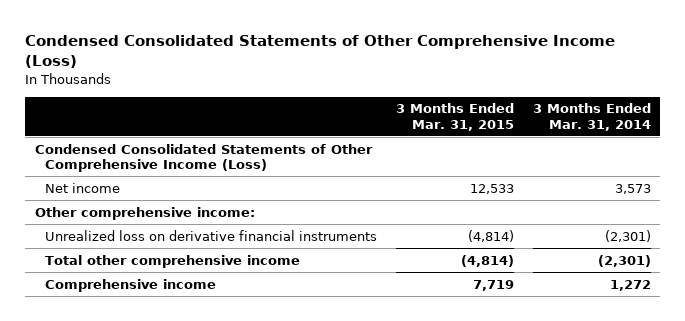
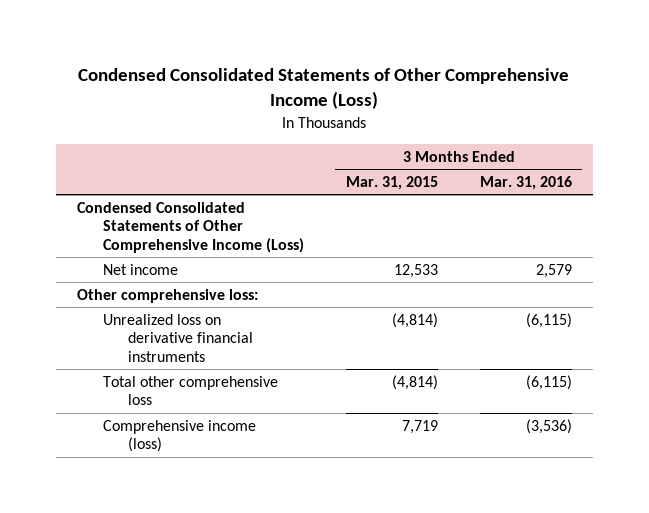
[532,103,651,131] 3 Months Ended Mar. 31, 2014 -> none
none -> [479,176,572,191] Mar. 31, 2016
[34,206,255,220] Other comprehensive income: -> [76,288,258,303] Other comprehensive loss:
[44,254,300,268] Total other comprehensive income -> [102,375,278,406] Total other comprehensive loss
[44,278,216,292] Comprehensive income -> [102,419,256,453] Comprehensive income (loss)

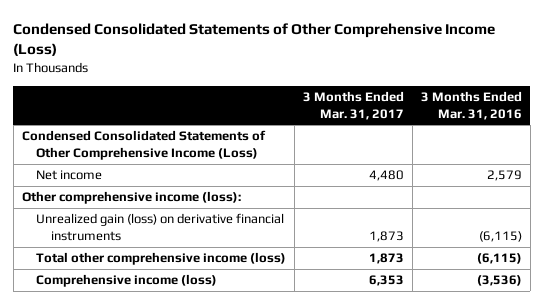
[345,176,438,191] Mar. 31, 2015 -> none
none -> [303,90,405,120] 3 Months Ended Mar. 31, 2017
[76,288,258,303] Other comprehensive loss: -> [21,191,241,205] Other comprehensive income (loss):
[102,313,254,363] Unrealized loss on derivative financial instruments -> [36,213,285,242] Unrealized gain (loss) on derivative financial instruments
[102,375,278,406] Total other comprehensive loss -> [36,252,287,266] Total other comprehensive income (loss)

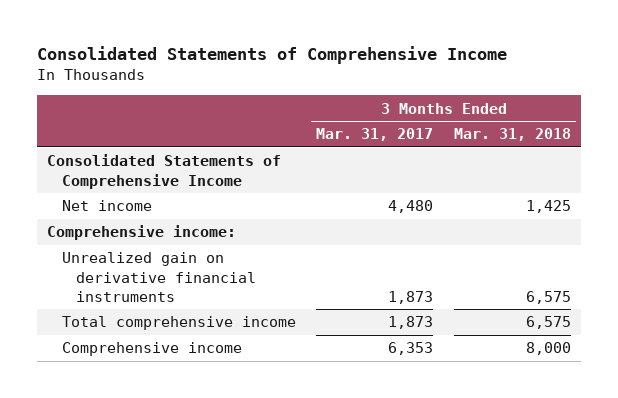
[13,22,496,57] Condensed Consolidated Statements of Other Comprehensive Income (Loss) -> [37,46,508,65] Consolidated Statements of Comprehensive Income
[420,90,522,120] 3 Months Ended Mar. 31, 2016 -> none
none -> [453,128,571,142] Mar. 31, 2018
[21,130,266,161] Condensed Consolidated Statements of Other Comprehensive Income (Loss) -> [47,154,282,189] Consolidated Statements of Comprehensive Income
[21,191,241,205] Other comprehensive income (loss): -> [47,225,237,241] Comprehensive income:
[36,213,285,242] Unrealized gain (loss) on derivative financial instruments -> [61,252,257,302] Unrealized gain on derivative financial instruments
[36,252,287,266] Total other comprehensive income (loss) -> [61,316,296,331] Total comprehensive income
[36,274,218,288] Comprehensive income (loss) -> [61,342,242,357] Comprehensive income

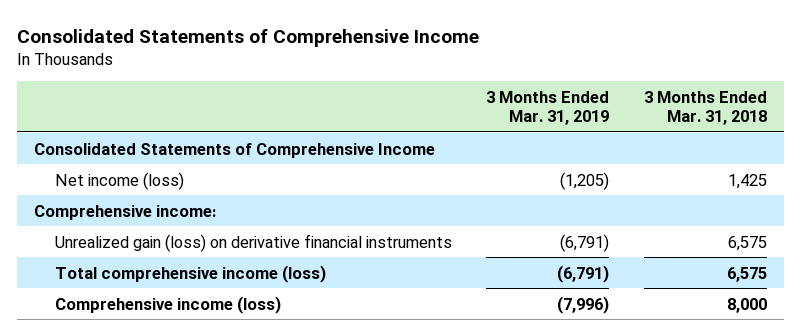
[316,128,434,142] Mar. 31, 2017 -> none
none -> [486,90,610,125] 3 Months Ended Mar. 31, 2019
[61,200,152,212] Net income -> [55,171,185,190] Net income (loss)
[61,252,257,302] Unrealized gain on derivative financial instruments -> [55,233,453,252] Unrealized gain (loss) on derivative financial instruments
[61,316,296,331] Total comprehensive income -> [55,264,327,283] Total comprehensive income (loss)
[61,342,242,357] Comprehensive income -> [55,295,282,314] Comprehensive income (loss)

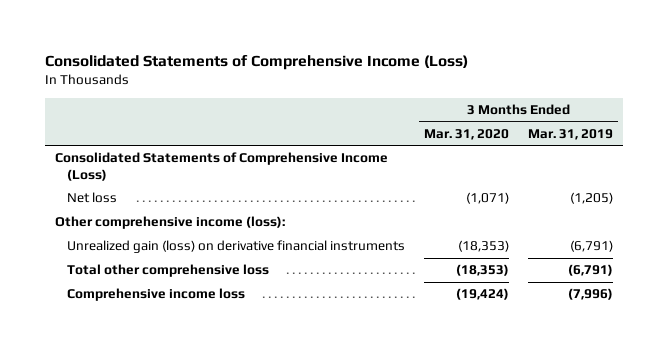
[17,28,480,47] Consolidated Statements of Comprehensive Income -> [45,55,469,71] Consolidated Statements of Comprehensive Income (Loss)
[643,90,767,125] 3 Months Ended Mar. 31, 2018 -> none
none -> [424,128,510,140] Mar. 31, 2020
[34,142,436,158] Consolidated Statements of Comprehensive Income -> [54,152,388,181] Consolidated Statements of Comprehensive Income (Loss)
[55,171,185,190] Net income (loss) -> [67,192,118,204] Net loss
[34,204,217,220] Comprehensive income: -> [54,216,285,230] Other comprehensive income (loss):
[55,264,327,283] Total comprehensive income (loss) -> [67,264,270,278] Total other comprehensive loss
[55,295,282,314] Comprehensive income (loss) -> [67,288,246,302] Comprehensive income loss

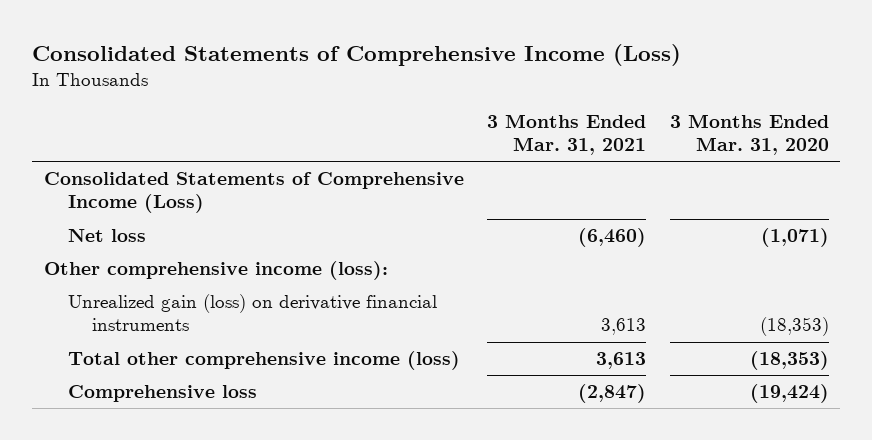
[528,128,614,140] Mar. 31, 2019 -> none
none -> [487,113,647,155] 3 Months Ended Mar. 31, 2021
[67,264,270,278] Total other comprehensive loss -> [67,351,460,371] Total other comprehensive income (loss)
[67,288,246,302] Comprehensive income loss -> [67,385,257,403] Comprehensive loss

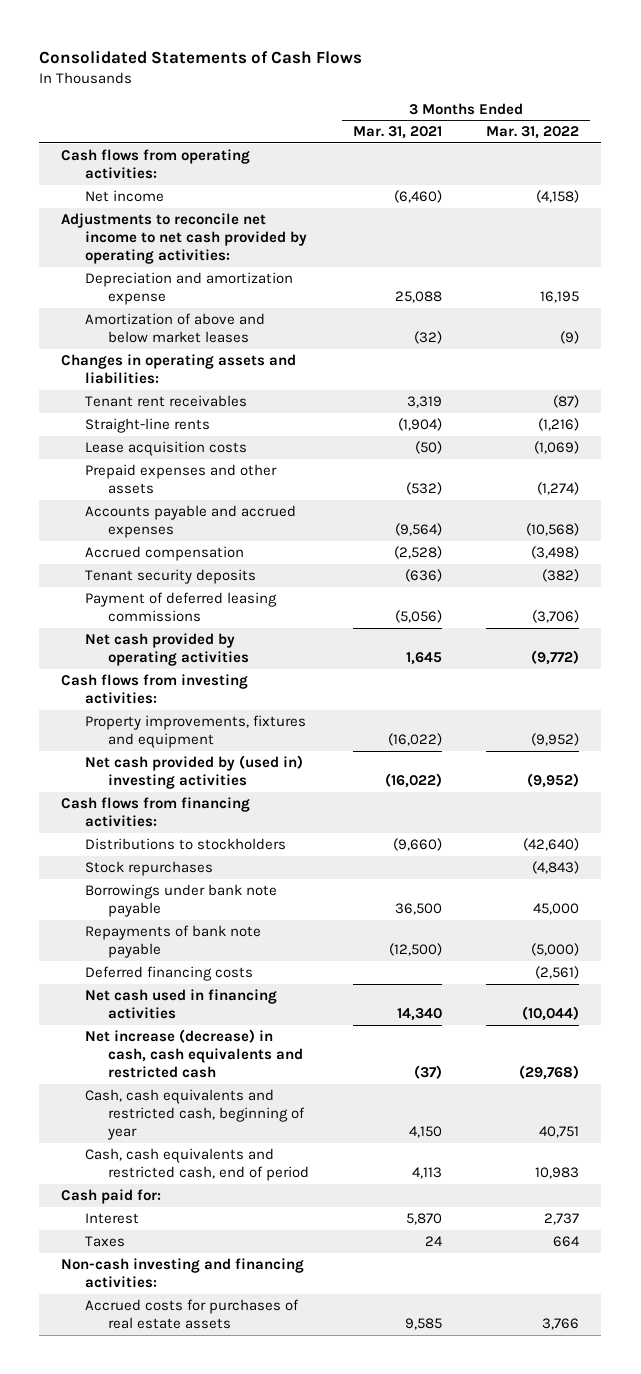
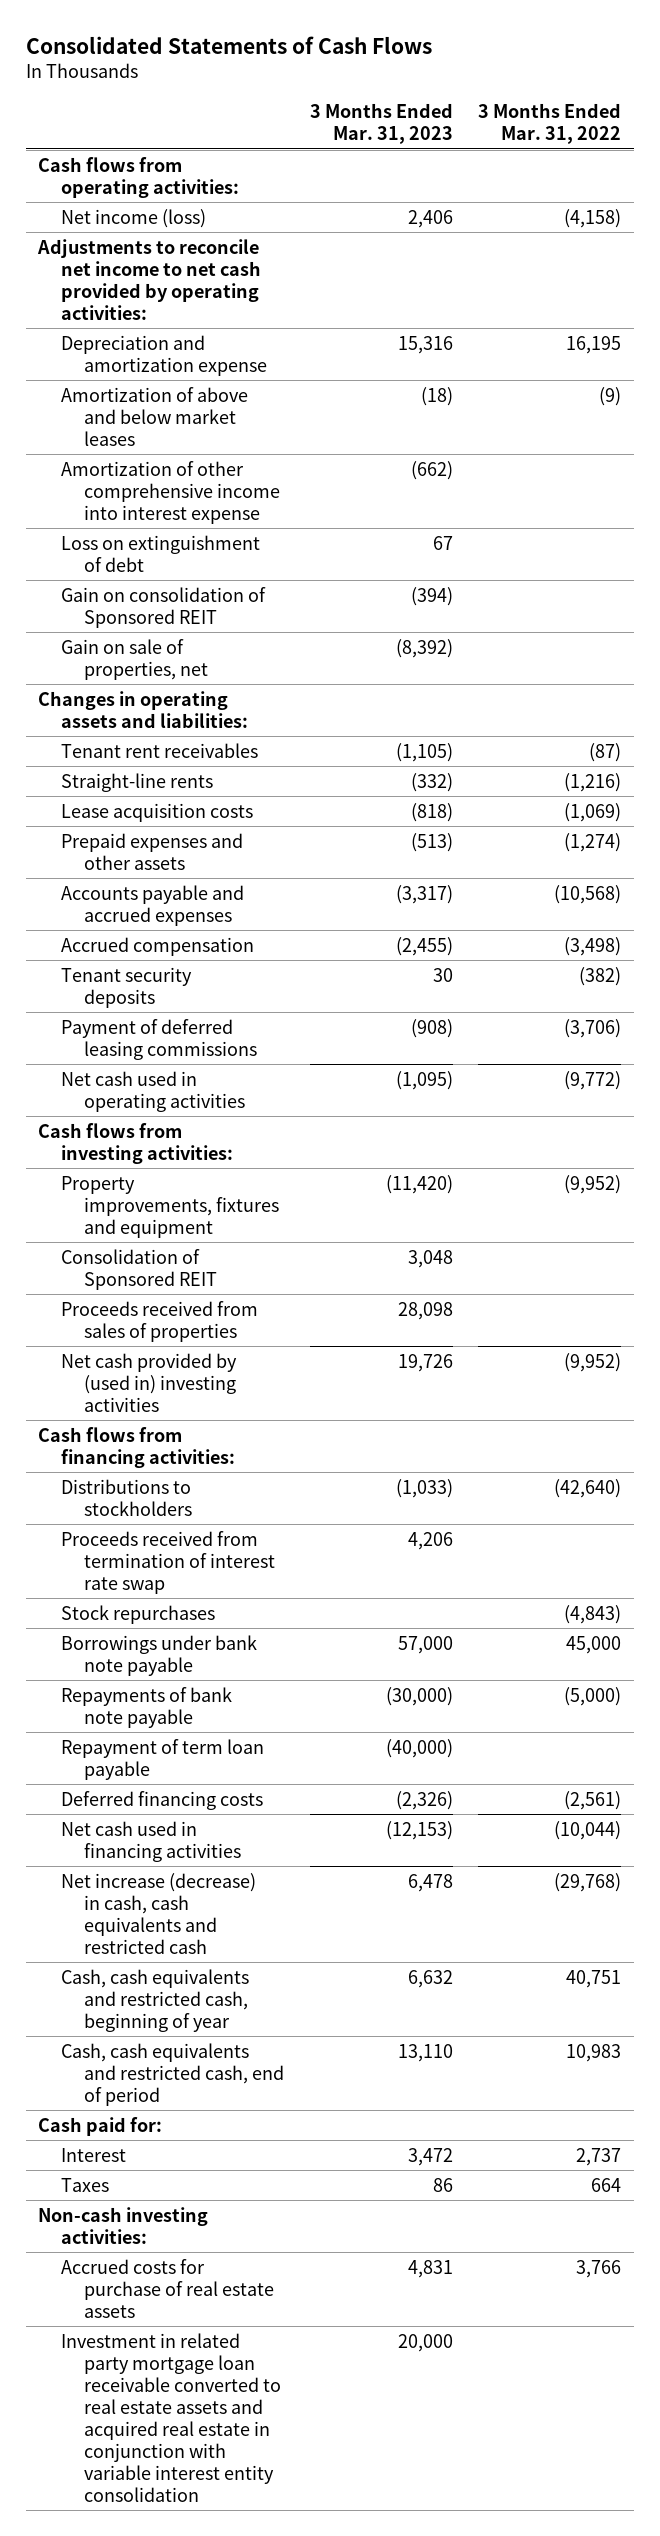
[352,126,442,140] Mar. 31, 2021 -> none
none -> [309,103,453,145] 3 Months Ended Mar. 31, 2023
[84,190,164,203] Net income -> [61,208,207,228] Net income (loss)
none -> [61,460,281,524] Amortization of other comprehensive income into interest expense
none -> [61,534,261,572] Loss on extinguishment of debt
none -> [61,586,267,628] Gain on consolidation of Sponsored REIT
none -> [61,638,209,680] Gain on sale of properties, net
[84,633,249,667] Net cash provided by operating activities -> [61,1070,246,1112] Net cash used in operating activities
none -> [61,1248,218,1290] Consolidation of Sponsored REIT
none -> [61,1300,259,1342] Proceeds received from sales of properties
none -> [61,1530,276,1594] Proceeds received from termination of interest rate swap
none -> [61,1738,265,1780] Repayment of term loan payable
[61,1258,305,1289] Non-cash investing and financing activities: -> [38,2206,209,2244] Non-cash investing activities:
[84,1299,299,1330] Accrued costs for purchases of real estate assets -> [61,2258,275,2318] Accrued costs for purchase of real estate assets
none -> [61,2332,282,2502] Investment in related party mortgage loan receivable converted to real estate assets and acquired real estate in conjunction with variable interest entity consolidation

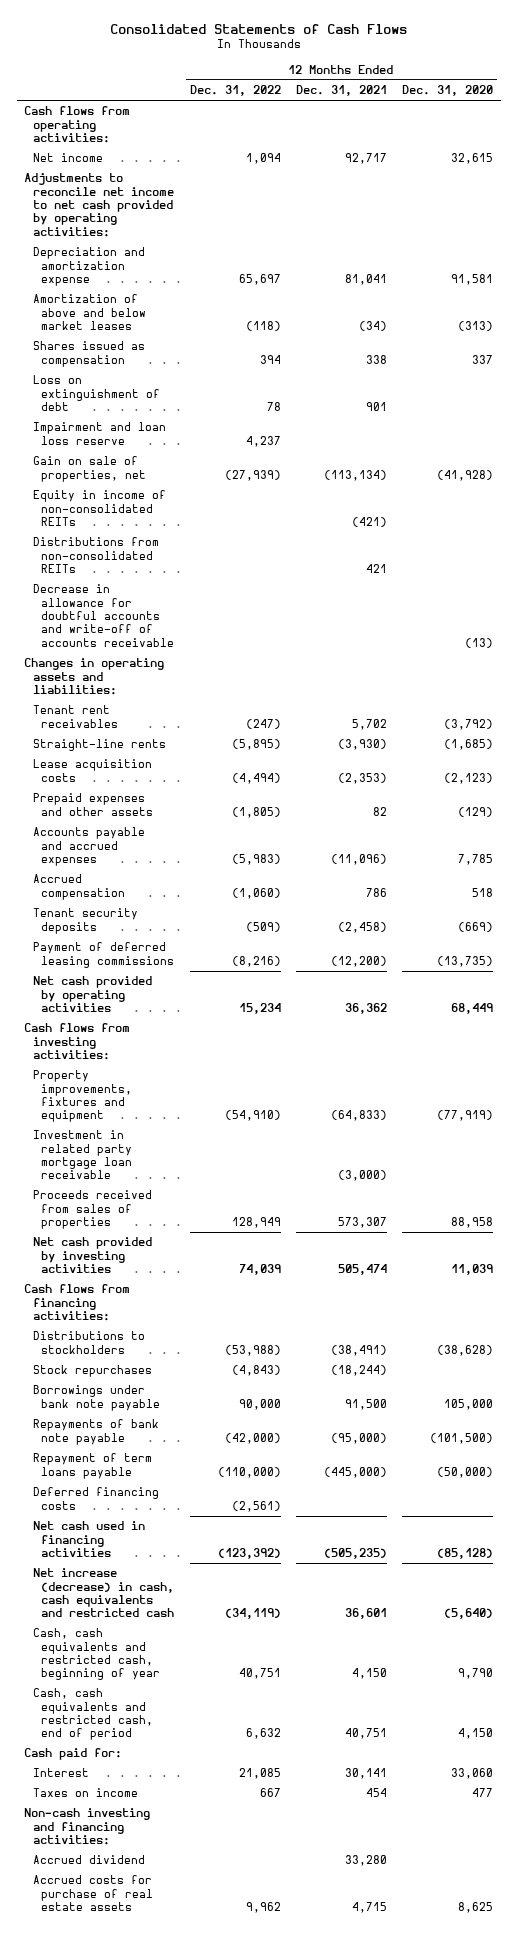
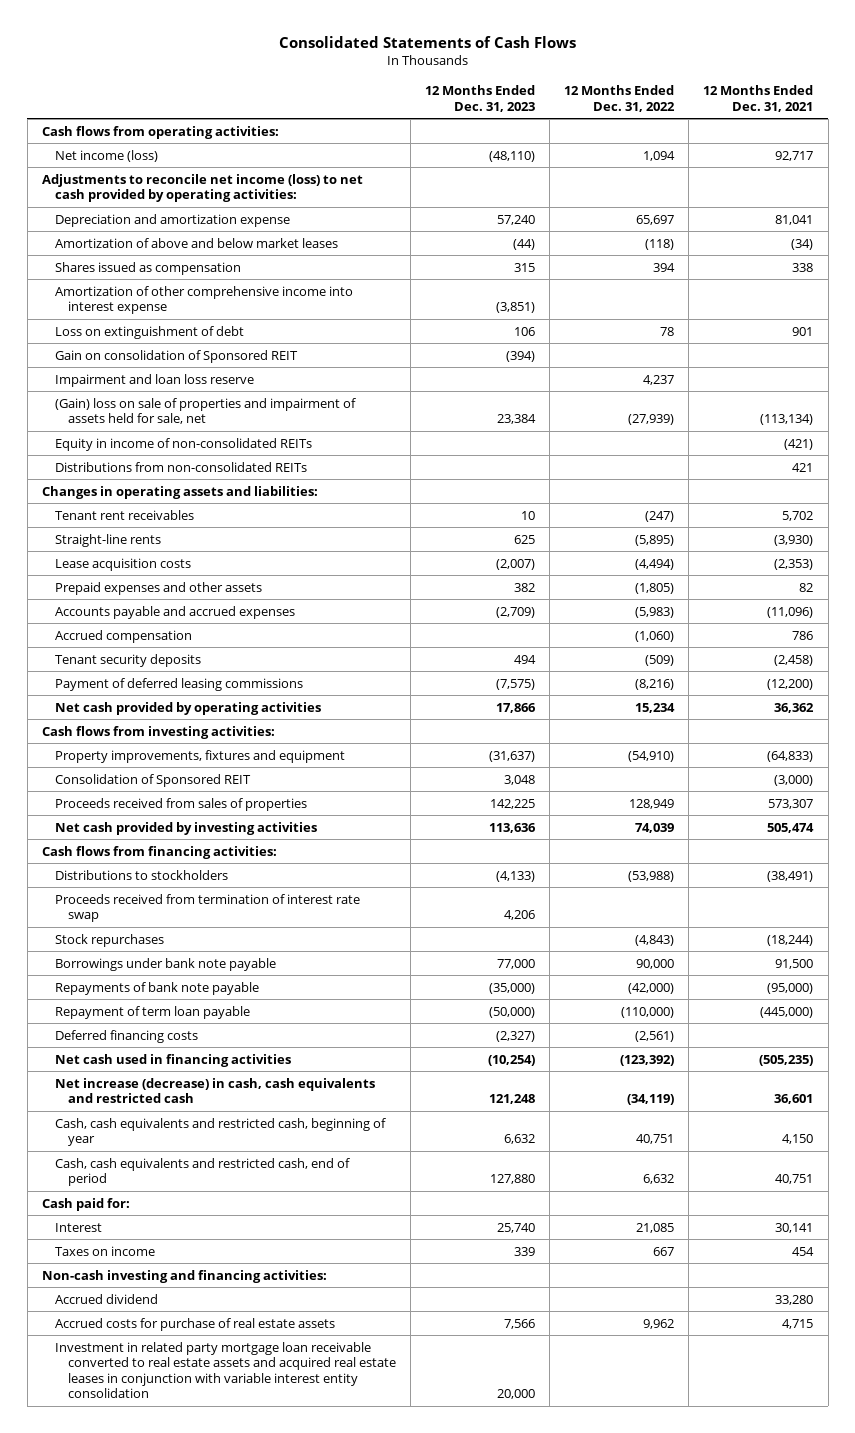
[402,85,494,97] Dec. 31, 2020 -> none
none -> [425,85,536,112] 12 Months Ended Dec. 31, 2023
[32,153,103,163] Net income -> [54,149,158,162] Net income (loss)
[24,173,174,237] Adjustments to reconcile net income to net cash provided by operating activities: -> [41,173,363,203] Adjustments to reconcile net income (loss) to net cash provided by operating activities:
none -> [54,285,353,315] Amortization of other comprehensive income into interest expense
none -> [54,349,298,363] Gain on consolidation of Sponsored REIT
[32,456,147,482] Gain on sale of properties, net -> [54,397,356,425] (Gain) loss on sale of properties and impairment of assets held for sale, net
[32,584,175,647] Decrease in allowance for doubtful accounts and write-off of accounts receivable -> none
[32,1130,133,1180] Investment in related party mortgage loan receivable -> none
none -> [54,773,251,787] Consolidation of Sponsored REIT
none -> [54,893,360,923] Proceeds received from termination of interest rate swap
[32,1453,152,1479] Repayment of term loans payable -> [54,1005,250,1019] Repayment of term loan payable
none -> [54,1341,396,1399] Investment in related party mortgage loan receivable converted to real estate assets and acquired real estate leases in conjunction with variable interest entity consolidation

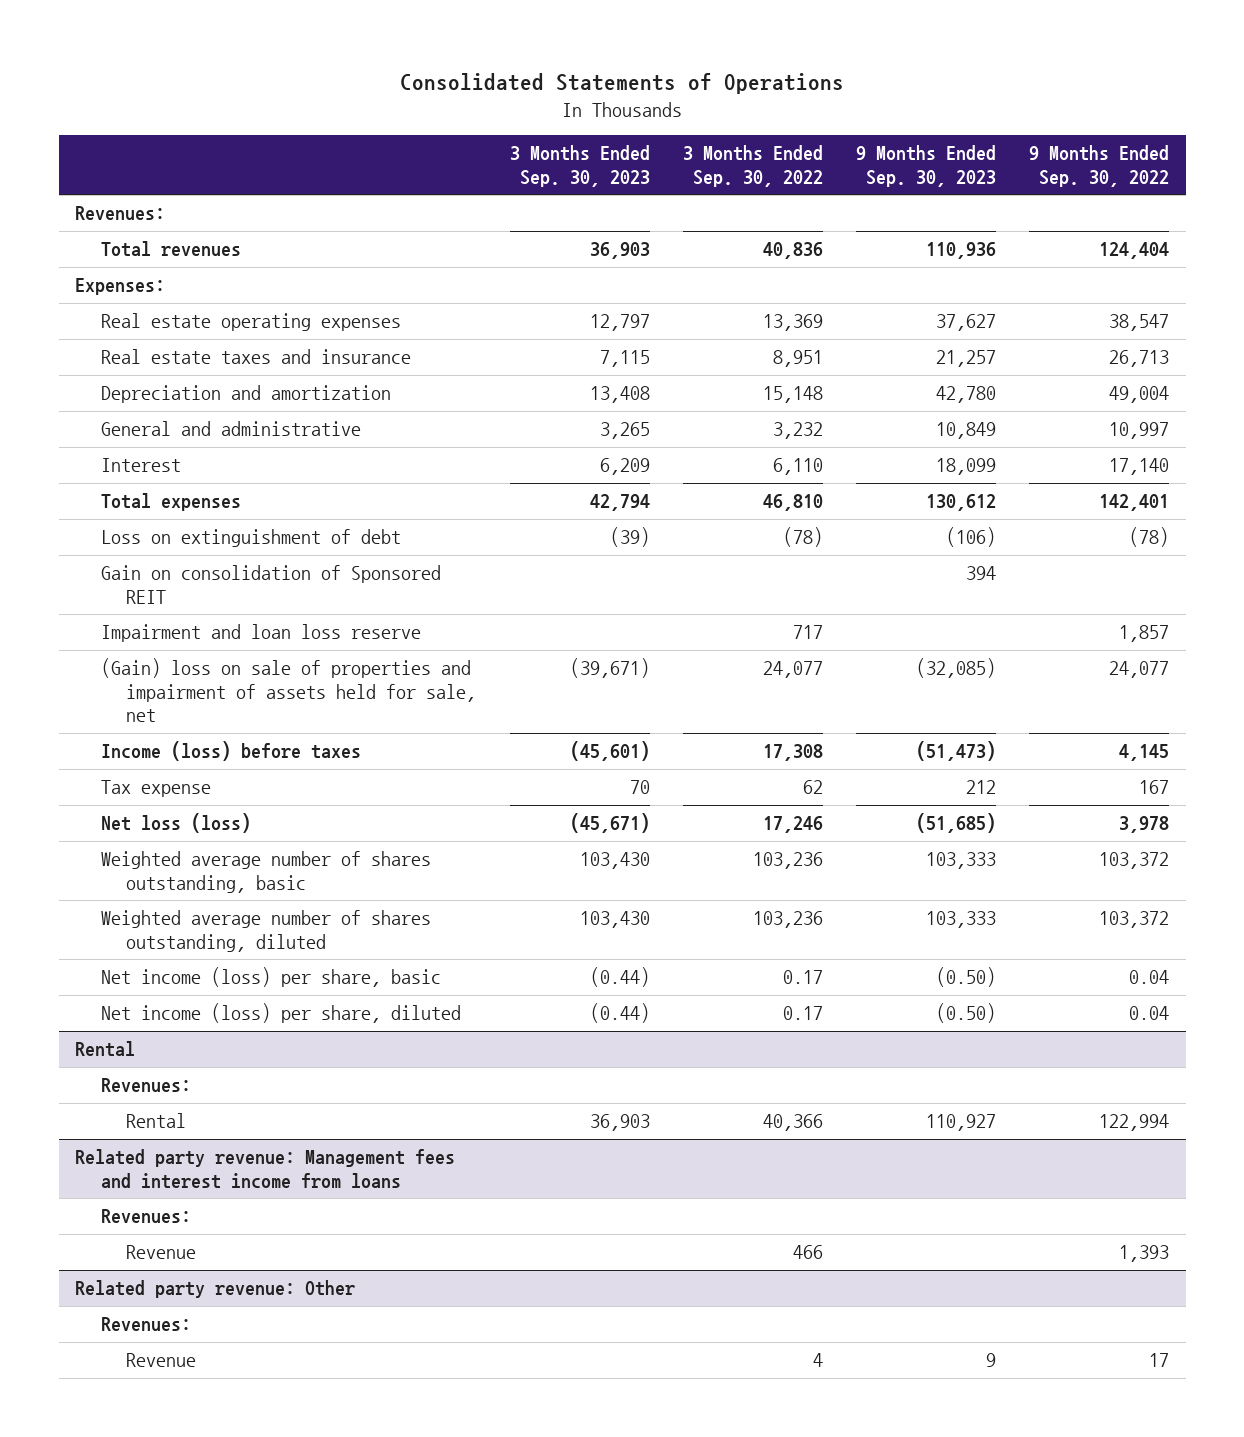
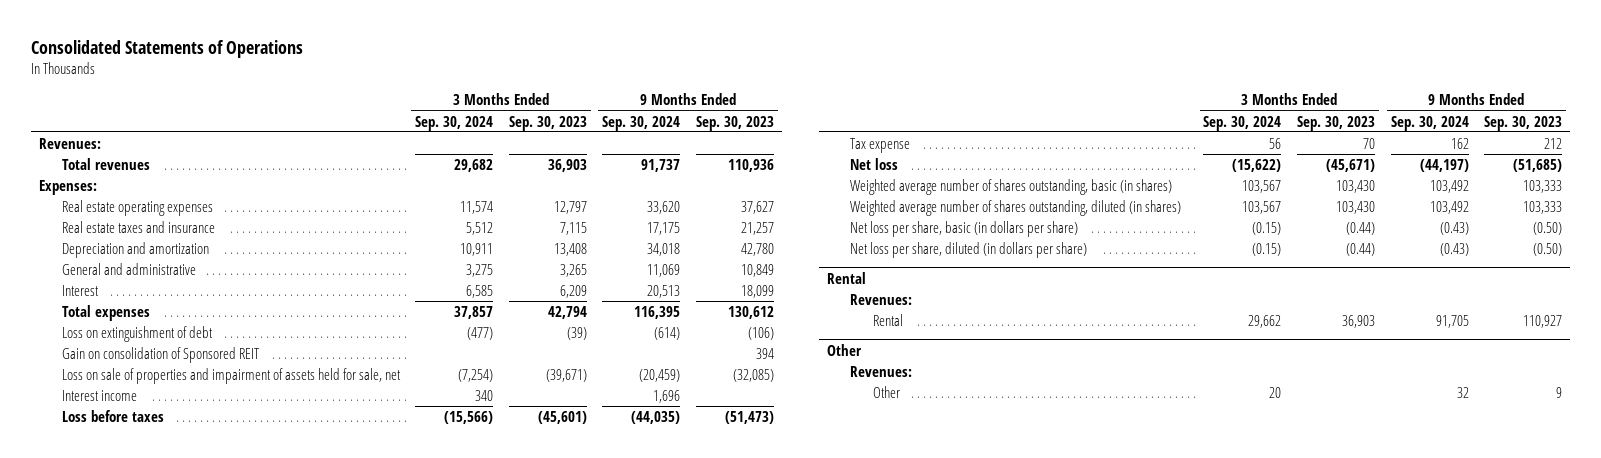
[682,145,823,188] 3 Months Ended Sep. 30, 2022 -> none
[1029,145,1170,188] 9 Months Ended Sep. 30, 2022 -> none
none -> [415,115,494,131] Sep. 30, 2024
none -> [602,115,681,131] Sep. 30, 2024
[100,624,421,643] Impairment and loan loss reserve -> none
[100,658,477,723] (Gain) loss on sale of properties and impairment of assets held for sale, net -> [61,367,401,384] Loss on sale of properties and impairment of assets held for sale, net
none -> [61,389,137,401] Interest income
[100,741,361,762] Income (loss) before taxes -> [61,409,164,422] Loss before taxes
[100,813,251,834] Net loss (loss) -> [849,157,898,170] Net loss
[100,851,431,893] Weighted average number of shares outstanding, basic -> [849,178,1172,195] Weighted average number of shares outstanding, basic (in shares)
[100,910,431,952] Weighted average number of shares outstanding, diluted -> [849,199,1181,216] Weighted average number of shares outstanding, diluted (in shares)
[100,967,441,988] Net income (loss) per share, basic -> [849,220,1078,237] Net loss per share, basic (in dollars per share)
[100,1003,461,1024] Net income (loss) per share, diluted -> [849,241,1087,258] Net loss per share, diluted (in dollars per share)
[75,1149,456,1189] Related party revenue: Management fees and interest income from loans -> none
[100,1209,191,1224] Revenues: -> none
[126,1245,197,1260] Revenue -> none
[75,1280,356,1299] Related party revenue: Other -> [826,343,862,356] Other
[126,1353,197,1368] Revenue -> [872,385,900,398] Other

